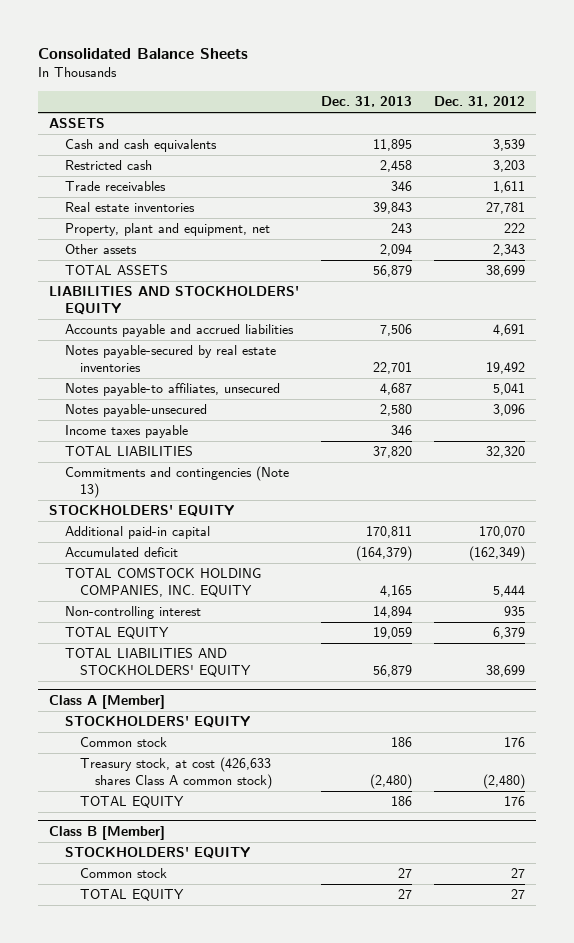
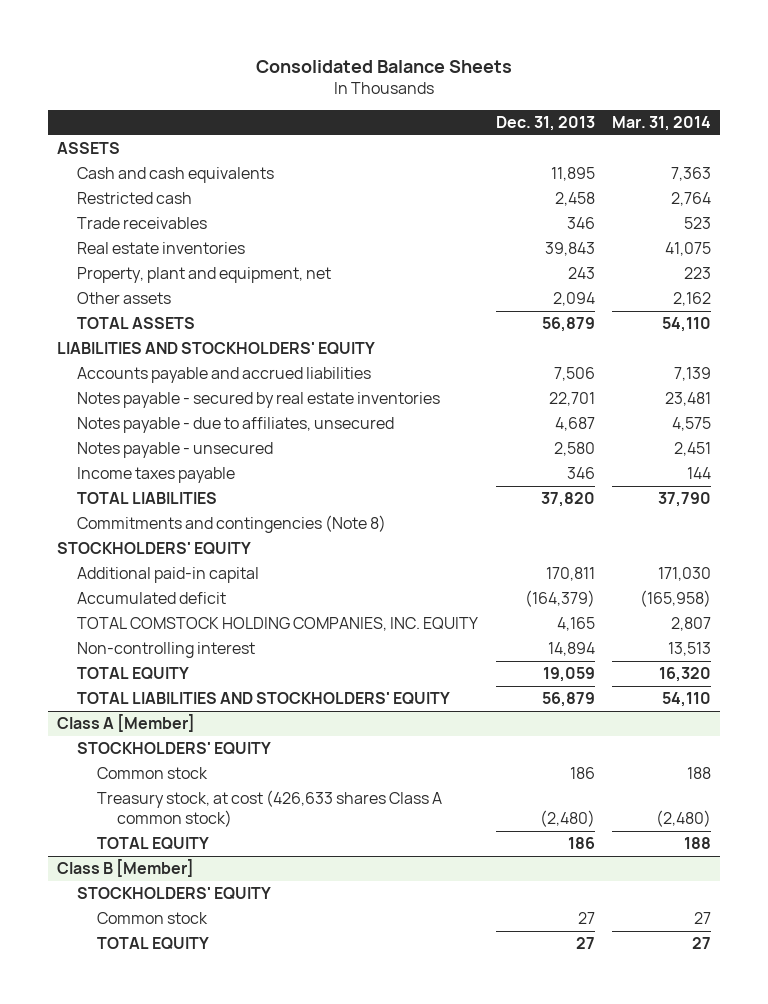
[433,96,525,108] Dec. 31, 2012 -> none
none -> [612,116,712,132] Mar. 31, 2014
[64,345,276,373] Notes payable-secured by real estate inventories -> [76,392,440,409] Notes payable - secured by real estate inventories
[64,383,280,397] Notes payable-to affiliates, unsecured -> [76,417,394,434] Notes payable - due to affiliates, unsecured
[64,404,207,418] Notes payable-unsecured -> [76,442,273,459] Notes payable - unsecured
[64,466,289,499] Commitments and contingencies (Note 13) -> [76,515,386,534] Commitments and contingencies (Note 8)

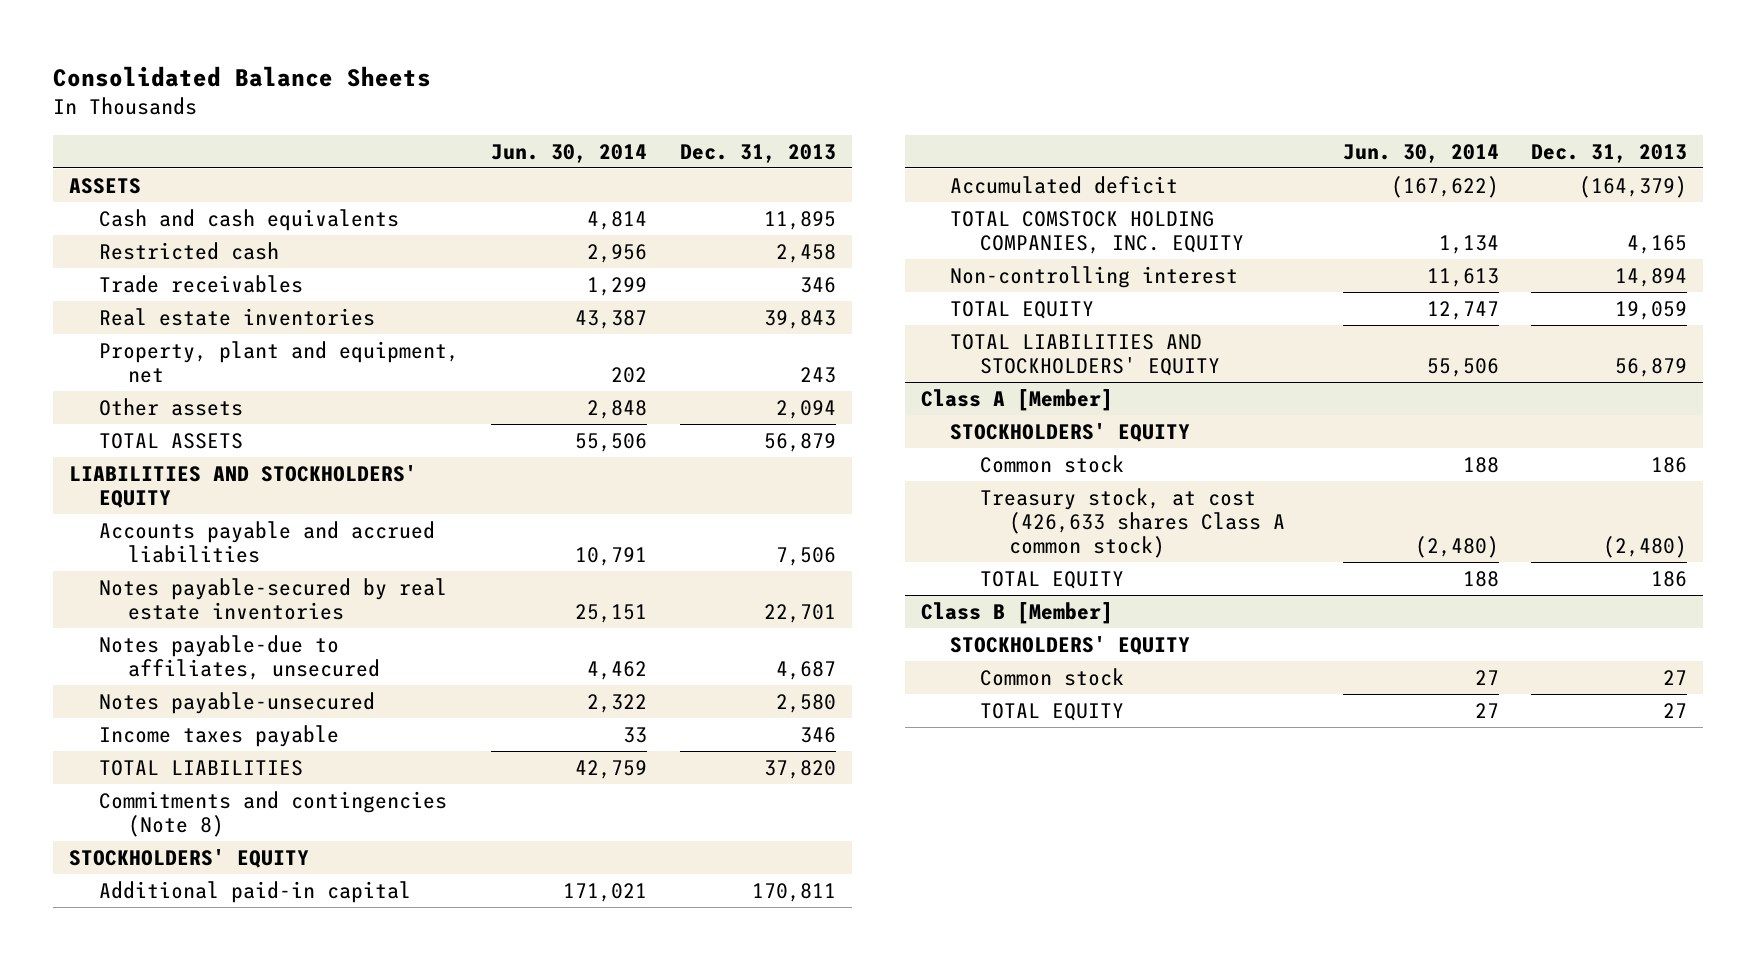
[612,116,712,132] Mar. 31, 2014 -> none
none -> [491,143,648,163] Jun. 30, 2014
[76,392,440,409] Notes payable - secured by real estate inventories -> [98,577,447,620] Notes payable-secured by real estate inventories
[76,417,394,434] Notes payable - due to affiliates, unsecured -> [98,634,381,680] Notes payable-due to affiliates, unsecured
[76,442,273,459] Notes payable - unsecured -> [98,691,375,714] Notes payable-unsecured

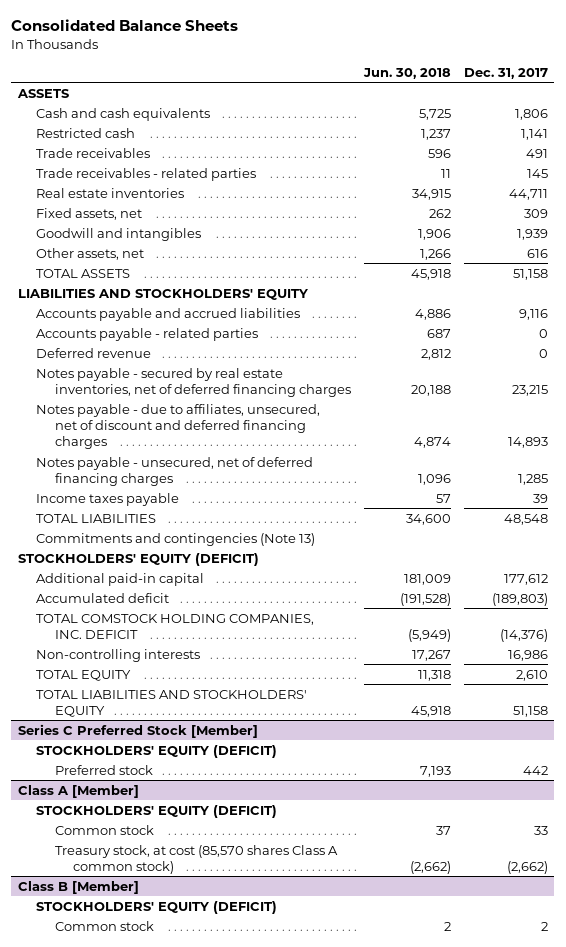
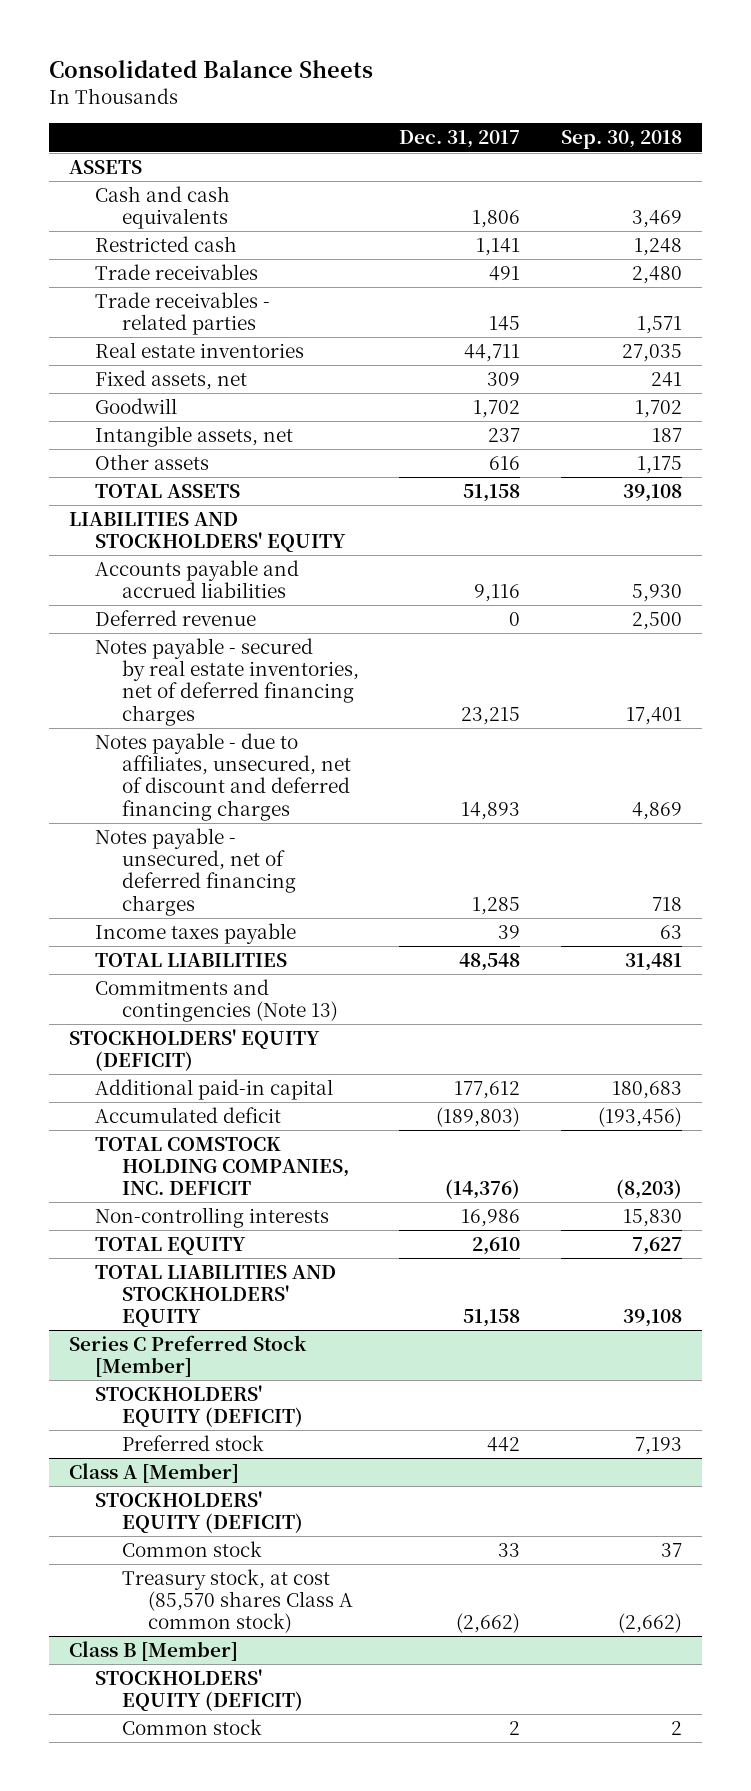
[362,67,451,79] Jun. 30, 2018 -> none
none -> [561,130,683,150] Sep. 30, 2018
[36,227,202,241] Goodwill and intangibles -> none
none -> [95,398,178,415] Goodwill
none -> [95,426,294,448] Intangible assets, net
[36,247,145,260] Other assets, net -> [95,454,210,471] Other assets
[36,327,259,341] Accounts payable - related parties -> none

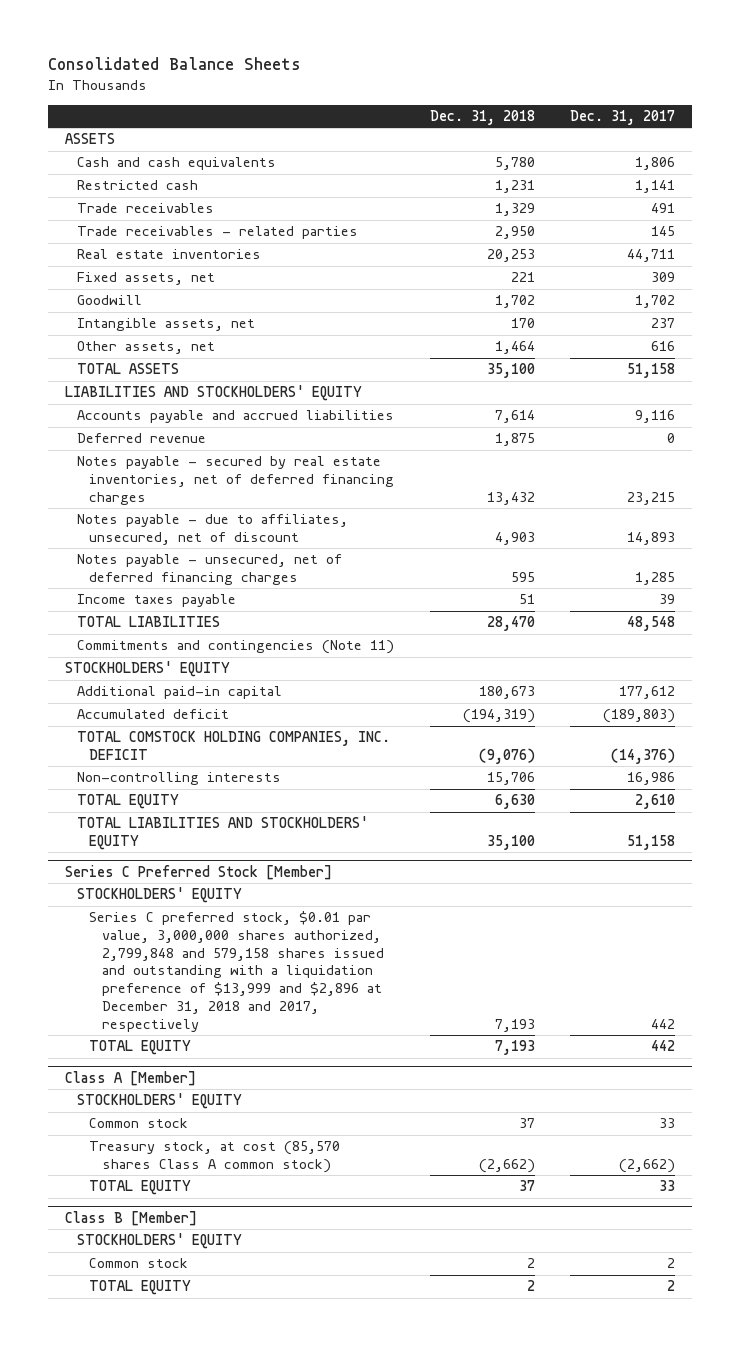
[561,130,683,150] Sep. 30, 2018 -> none
none -> [429,110,535,126] Dec. 31, 2018
[95,454,210,471] Other assets -> [77,341,216,355] Other assets, net
[95,733,351,821] Notes payable - due to affiliates, unsecured, net of discount and deferred financing charges -> [77,514,349,546] Notes payable - due to affiliates, unsecured, net of discount
[95,979,338,1023] Commitments and contingencies (Note 13) -> [77,640,395,655] Commitments and contingencies (Note 11)
[68,1029,320,1072] STOCKHOLDERS' EQUITY (DEFICIT) -> [65,661,231,678] STOCKHOLDERS' EQUITY
[95,1385,303,1428] STOCKHOLDERS' EQUITY (DEFICIT) -> [77,887,243,904] STOCKHOLDERS' EQUITY
[121,1435,264,1452] Preferred stock -> [89,911,384,1032] Series C preferred stock, $0.01 par value, 3,000,000 shares authorized, 2,799,848 and 579,158 shares issued and outstanding with a liquidation preference of $13,999 and $2,896 at December 31, 2018 and 2017, respectively
none -> [89,1040,192,1056] TOTAL EQUITY
[95,1491,303,1534] STOCKHOLDERS' EQUITY (DEFICIT) -> [77,1093,243,1110] STOCKHOLDERS' EQUITY
none -> [89,1180,192,1196] TOTAL EQUITY
[95,1669,303,1712] STOCKHOLDERS' EQUITY (DEFICIT) -> [77,1233,243,1250] STOCKHOLDERS' EQUITY
none -> [89,1280,192,1296] TOTAL EQUITY

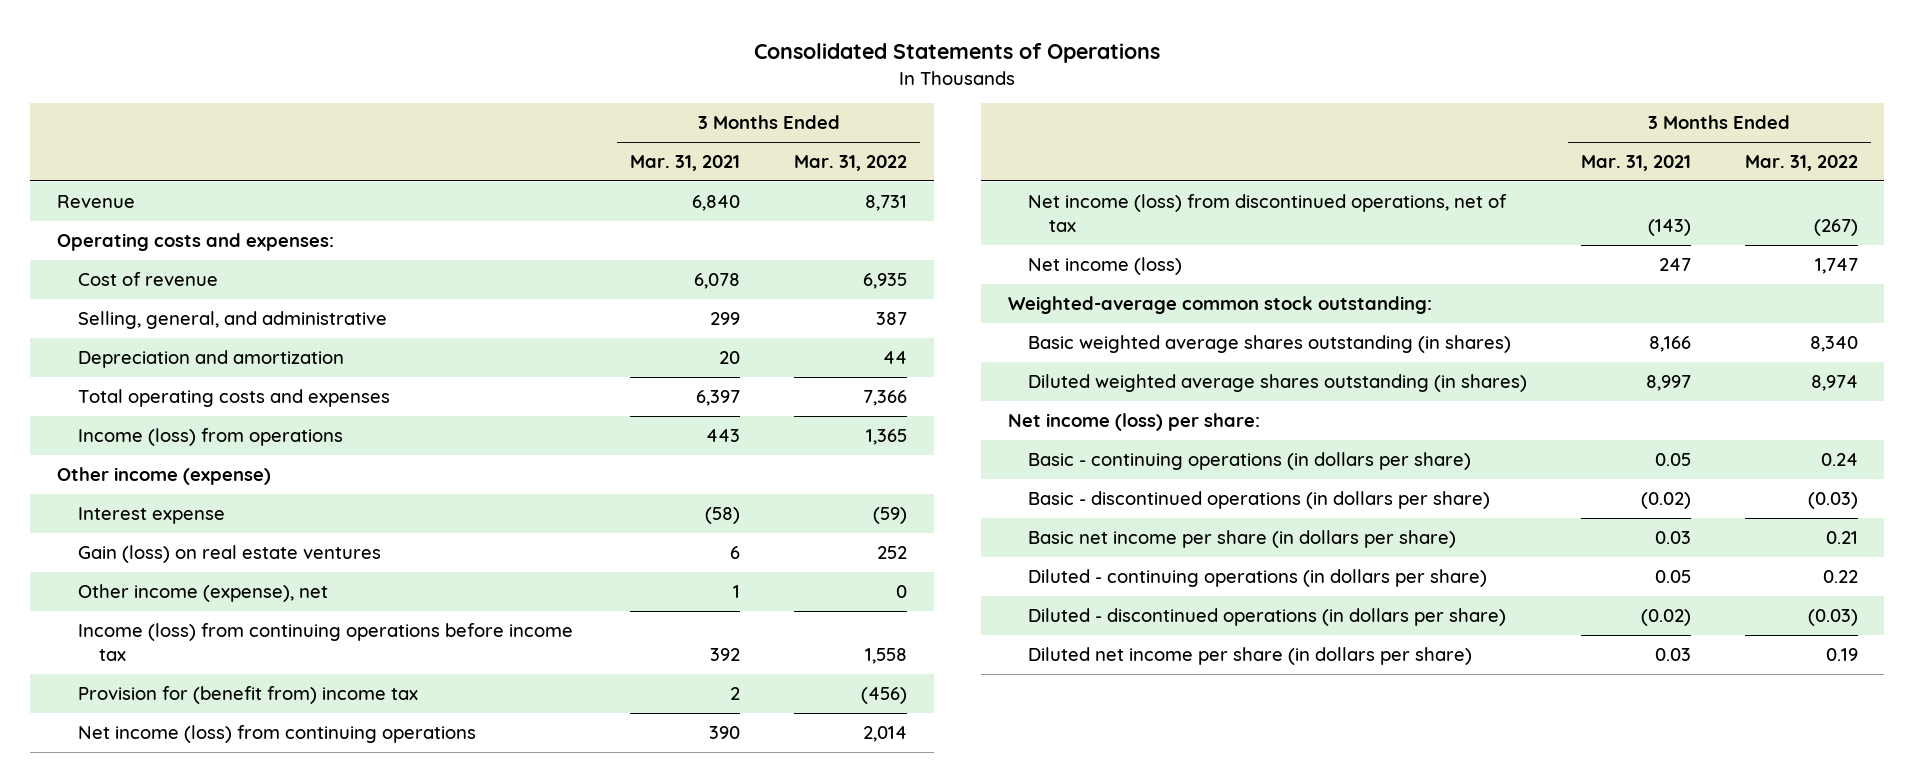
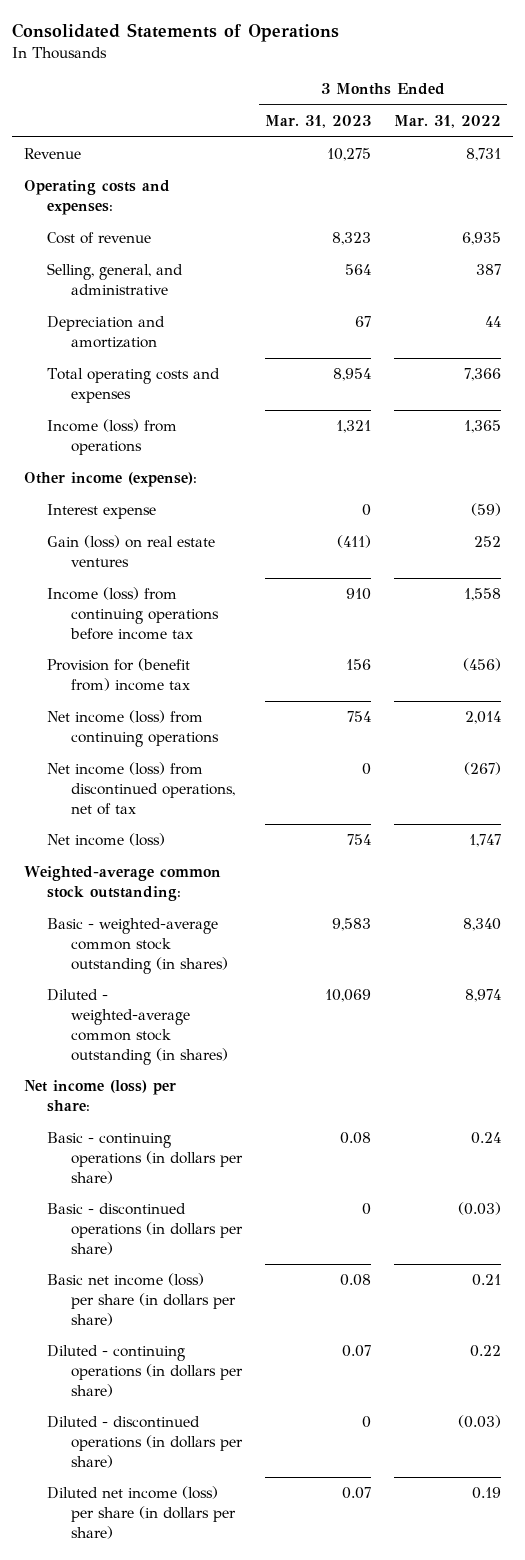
[630,154,741,171] Mar. 31, 2021 -> none
none -> [264,115,371,129] Mar. 31, 2023
[57,466,272,485] Other income (expense) -> [24,472,198,488] Other income (expense):
[77,583,328,602] Other income (expense), net -> none
[1028,334,1512,353] Basic weighted average shares outstanding (in shares) -> [47,918,228,974] Basic - weighted-average common stock outstanding (in shares)
[1028,373,1528,392] Diluted weighted average shares outstanding (in shares) -> [47,989,228,1065] Diluted - weighted-average common stock outstanding (in shares)
[1028,529,1457,548] Basic net income per share (in dollars per share) -> [47,1273,236,1326] Basic net income (loss) per share (in dollars per share)
[1028,646,1473,665] Diluted net income per share (in dollars per share) -> [47,1486,236,1539] Diluted net income (loss) per share (in dollars per share)

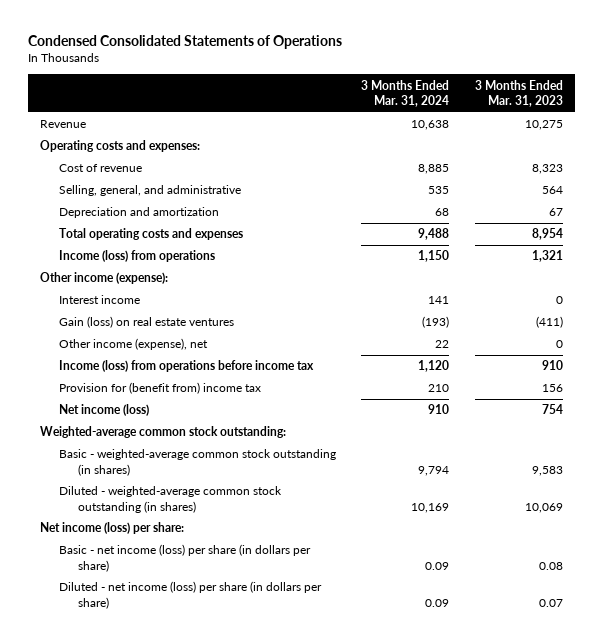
[12,22,340,42] Consolidated Statements of Operations -> [27,35,342,50] Condensed Consolidated Statements of Operations
[394,115,502,129] Mar. 31, 2022 -> none
none -> [361,79,450,108] 3 Months Ended Mar. 31, 2024
[47,504,157,520] Interest expense -> [58,295,140,305] Interest income
none -> [58,338,208,351] Other income (expense), net
[47,587,219,640] Income (loss) from continuing operations before income tax -> [58,360,314,373] Income (loss) from operations before income tax
[47,710,219,748] Net income (loss) from continuing operations -> none
[47,762,235,815] Net income (loss) from discontinued operations, net of tax -> none
[47,1132,243,1184] Basic - continuing operations (in dollars per share) -> none
[47,1203,243,1255] Basic - discontinued operations (in dollars per share) -> none
[47,1345,243,1397] Diluted - continuing operations (in dollars per share) -> none
[47,1416,243,1468] Diluted - discontinued operations (in dollars per share) -> none
[47,1273,236,1326] Basic net income (loss) per share (in dollars per share) -> [58,544,311,572] Basic - net income (loss) per share (in dollars per share)
[47,1486,236,1539] Diluted net income (loss) per share (in dollars per share) -> [58,581,322,609] Diluted - net income (loss) per share (in dollars per share)

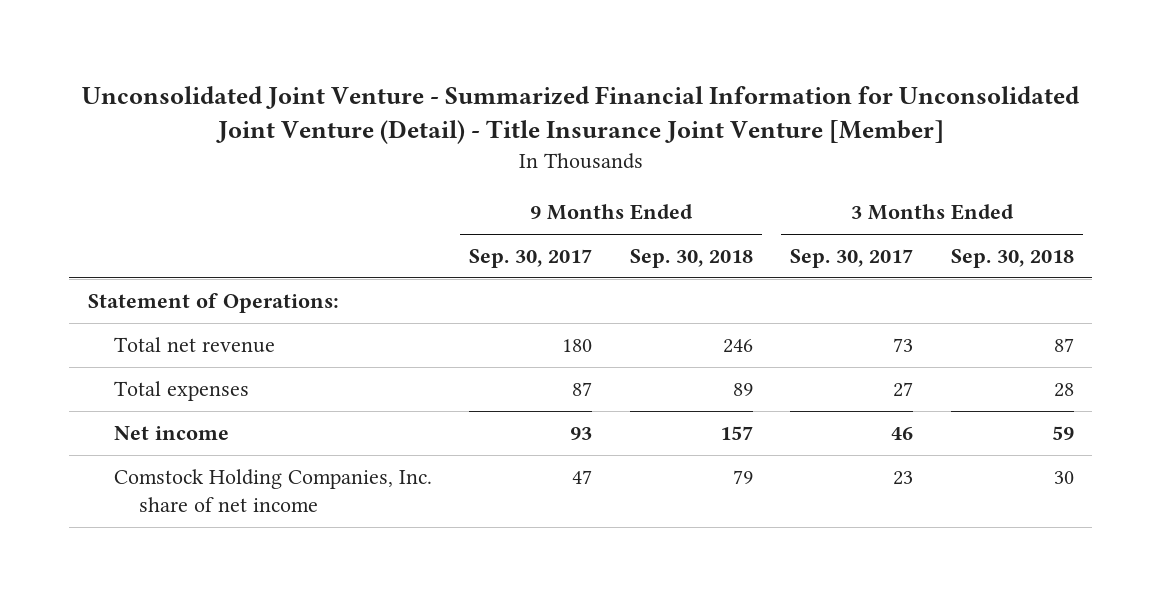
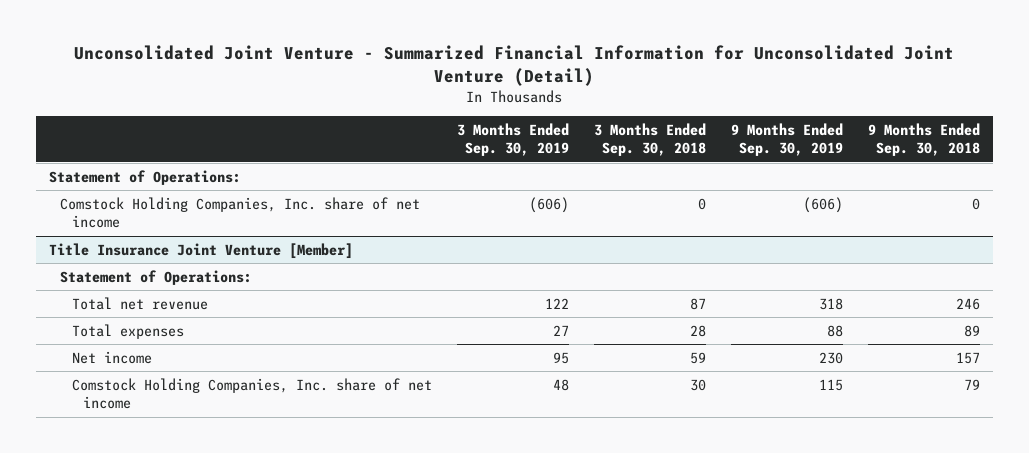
[81,85,1080,145] Unconsolidated Joint Venture - Summarized Financial Information for Unconsolidated Joint Venture (Detail) - Title Insurance Joint Venture [Member] -> [74,44,955,86] Unconsolidated Joint Venture - Summarized Financial Information for Unconsolidated Joint Venture (Detail)
[469,249,593,269] Sep. 30, 2017 -> none
[790,249,914,269] Sep. 30, 2017 -> none
none -> [456,123,569,157] 3 Months Ended Sep. 30, 2019
none -> [731,123,844,157] 9 Months Ended Sep. 30, 2019
none -> [60,196,421,229] Comstock Holding Companies, Inc. share of net income
none -> [48,242,353,259] Title Insurance Joint Venture [Member]
none -> [60,269,253,285] Statement of Operations:

